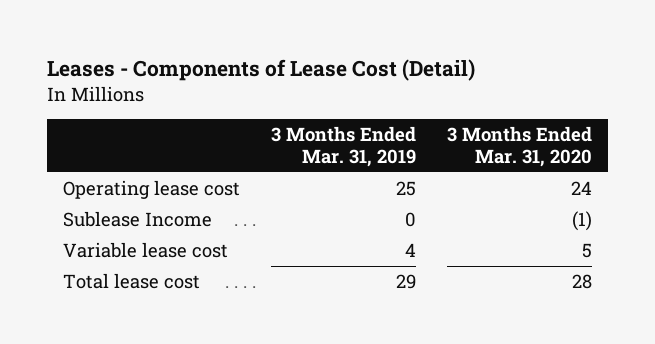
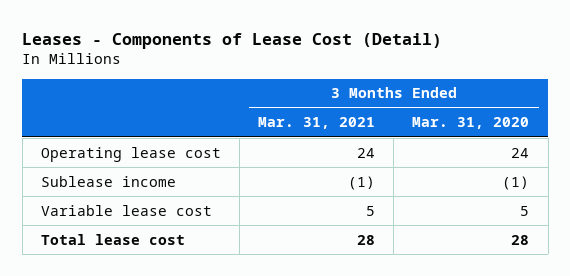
[271,125,417,167] 3 Months Ended Mar. 31, 2019 -> none
none -> [258,117,376,130] Mar. 31, 2021
[63,211,213,228] Sublease Income -> [40,175,176,187] Sublease income

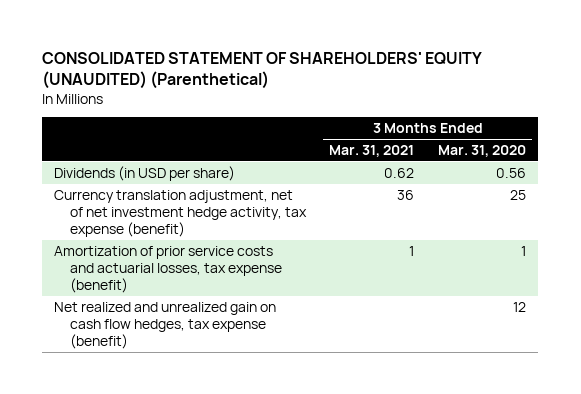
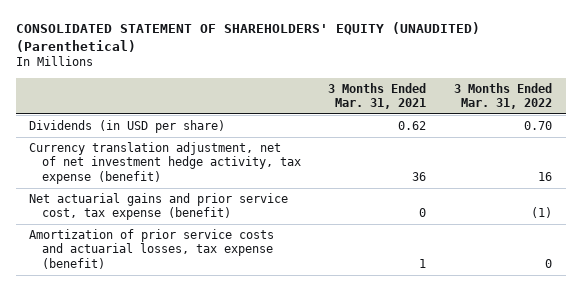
[438,145,527,158] Mar. 31, 2020 -> none
none -> [454,82,553,110] 3 Months Ended Mar. 31, 2022
none -> [29,193,289,221] Net actuarial gains and prior service cost, tax expense (benefit)
[54,301,277,349] Net realized and unrealized gain on cash flow hedges, tax expense (benefit) -> none

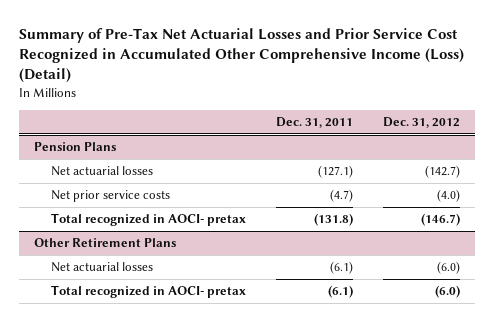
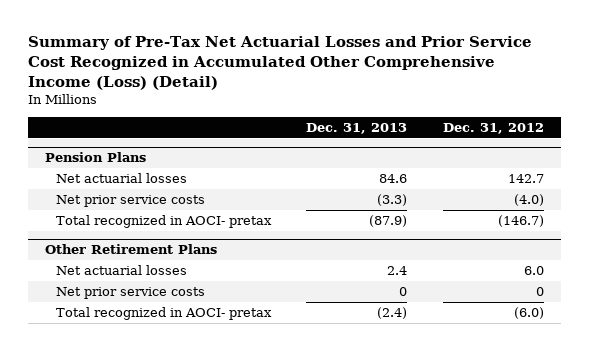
[275,116,353,128] Dec. 31, 2011 -> none
none -> [306,122,408,134] Dec. 31, 2013
[424,165,460,179] (142.7) -> [507,174,544,184] 142.7
[436,261,460,275] (6.0) -> [523,266,544,276] 6.0
none -> [55,287,205,300] Net prior service costs

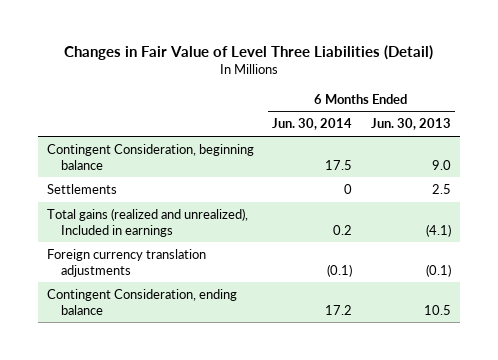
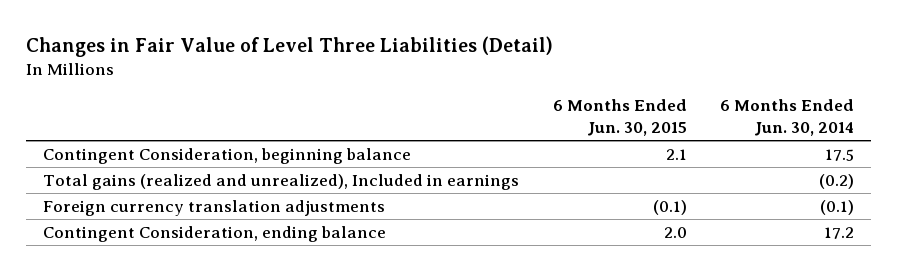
[370,118,451,131] Jun. 30, 2013 -> none
none -> [552,99,687,136] 6 Months Ended Jun. 30, 2015
[47,183,118,194] Settlements -> none
[333,224,353,235] 0.2 -> [819,173,855,189] (0.2)

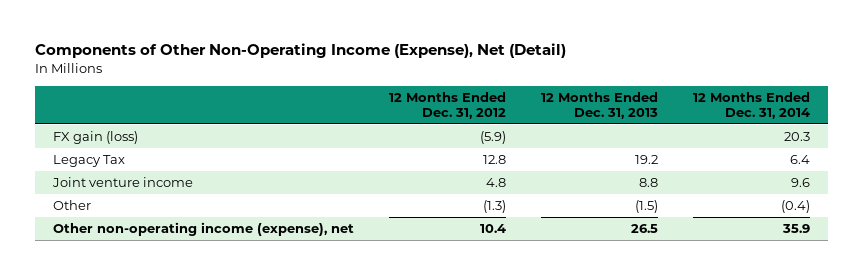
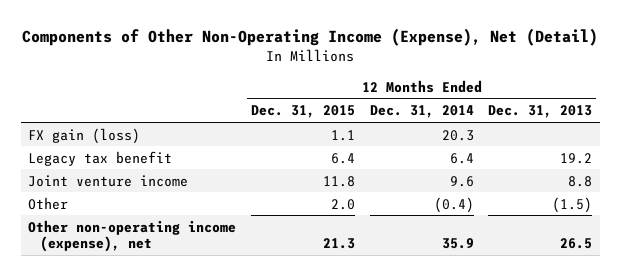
[388,91,506,119] 12 Months Ended Dec. 31, 2012 -> none
none -> [250,105,355,119] Dec. 31, 2015
[52,154,125,167] Legacy Tax -> [28,150,173,166] Legacy tax benefit

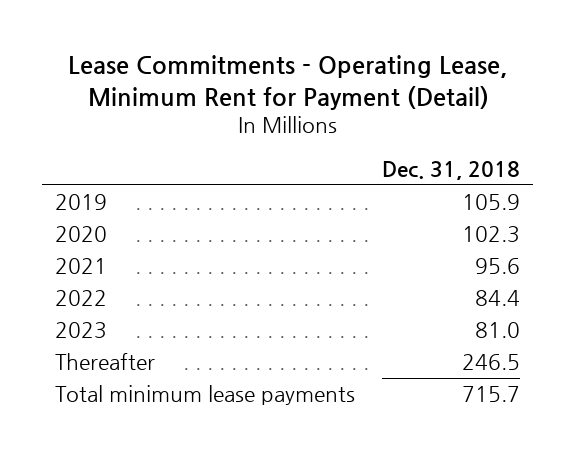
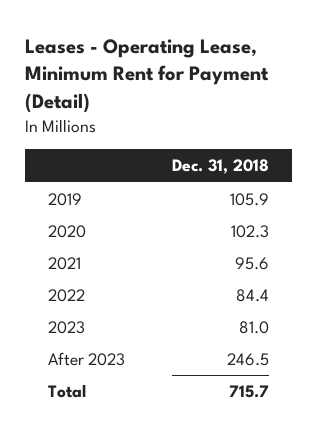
[67,55,507,110] Lease Commitments - Operating Lease, Minimum Rent for Payment (Detail) -> [25,38,270,113] Leases - Operating Lease, Minimum Rent for Payment (Detail)
[55,353,156,371] Thereafter -> [48,352,126,367] After 2023
[55,385,356,406] Total minimum lease payments -> [48,384,87,399] Total

